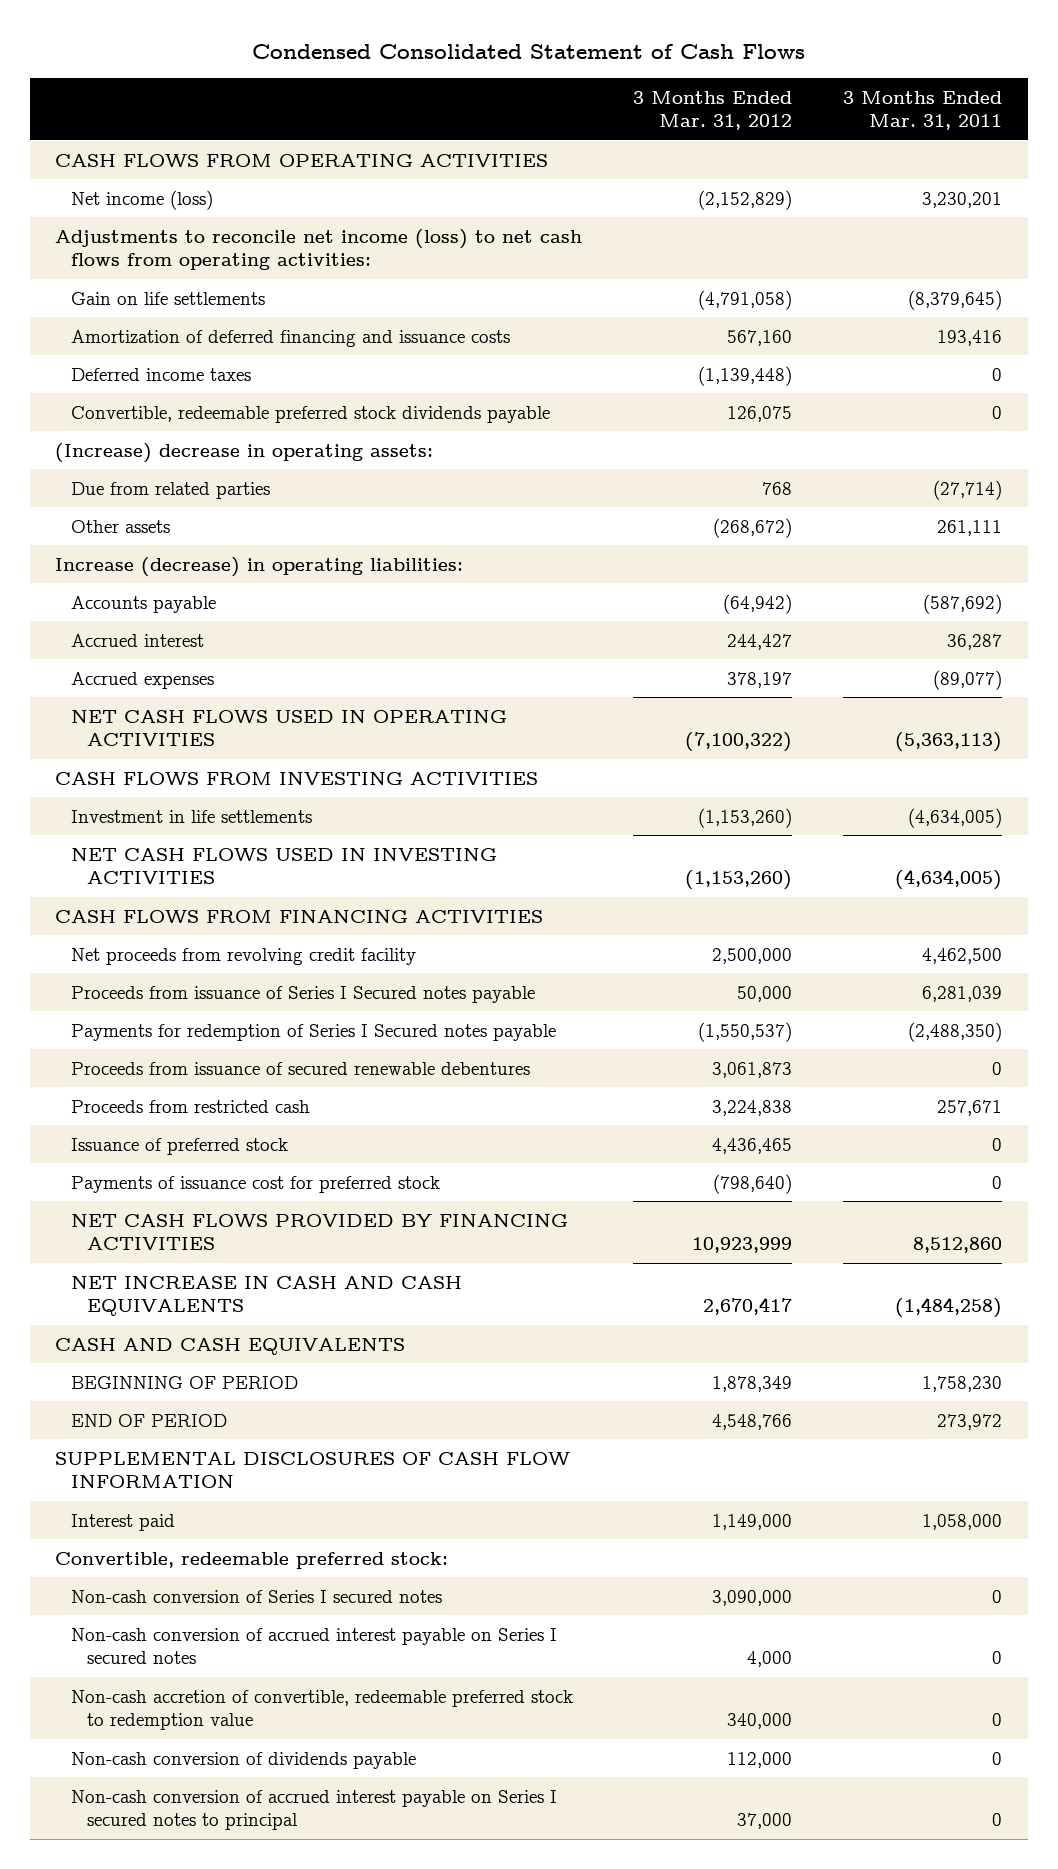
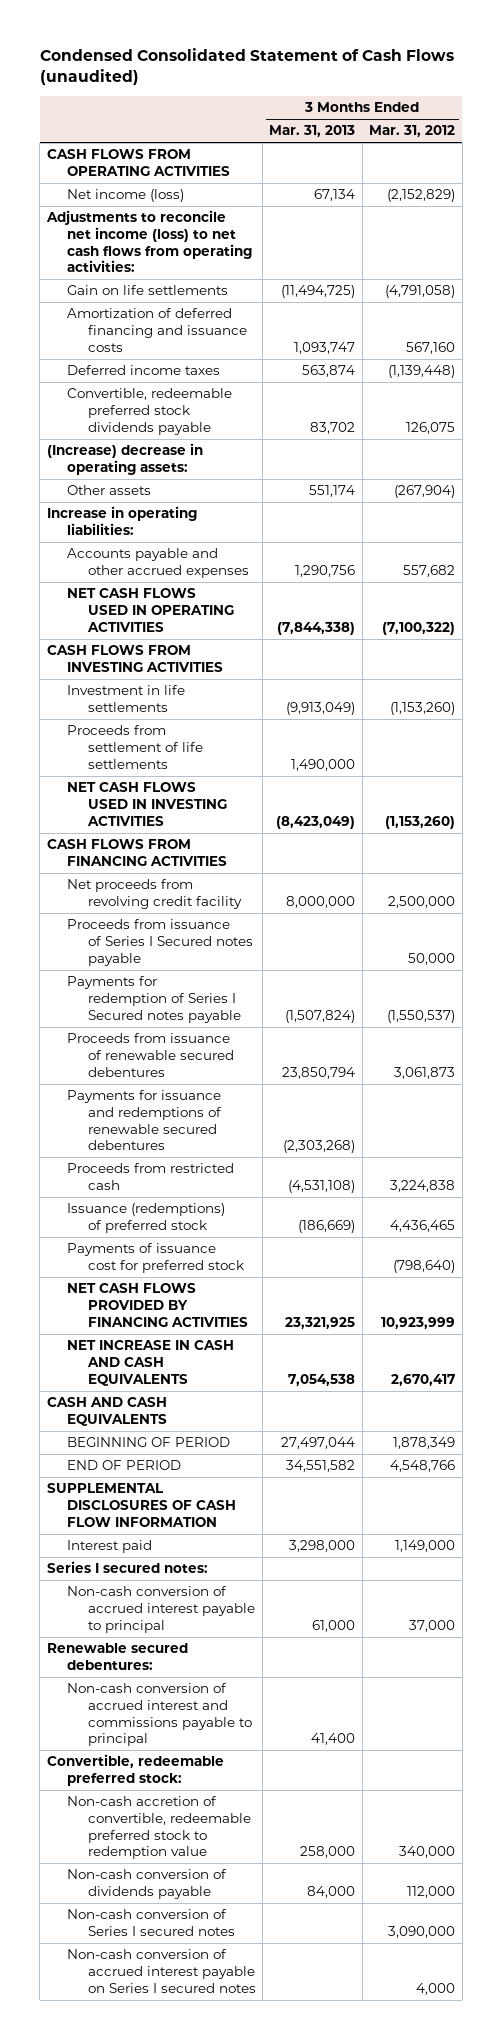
[251,44,805,60] Condensed Consolidated Statement of Cash Flows -> [39,47,454,86] Condensed Consolidated Statement of Cash Flows (unaudited)
[843,90,1003,131] 3 Months Ended Mar. 31, 2011 -> none
none -> [269,125,356,138] Mar. 31, 2013
[71,481,271,499] Due from related parties -> none
[71,595,217,613] Accounts payable -> none
[71,633,205,647] Accrued interest -> none
[71,671,215,689] Accrued expenses -> none
[713,517,793,538] (268,672) -> [394,485,456,499] (267,904)
[55,556,464,577] Increase (decrease) in operating liabilities: -> [46,506,197,536] Increase in operating liabilities:
none -> [67,548,249,579] Accounts payable and other accrued expenses
none -> [67,725,203,769] Proceeds from settlement of life settlements
[71,1061,531,1075] Proceeds from issuance of secured renewable debentures -> [67,1033,234,1077] Proceeds from issuance of renewable secured debentures
none -> [67,1090,222,1151] Payments for issuance and redemptions of renewable secured debentures
[71,1137,289,1155] Issuance of preferred stock -> [67,1203,226,1234] Issuance (redemptions) of preferred stock
none -> [46,1561,208,1574] Series I secured notes:
none -> [67,1586,255,1633] Non-cash conversion of accrued interest payable to principal
none -> [46,1643,188,1671] Renewable secured debentures:
none -> [67,1683,252,1747] Non-cash conversion of accrued interest and commissions payable to principal
[71,1789,558,1831] Non-cash conversion of accrued interest payable on Series I secured notes to principal -> none
[71,1589,443,1603] Non-cash conversion of Series I secured notes -> [67,1909,235,1937] Non-cash conversion of Series I secured notes
[71,1627,558,1665] Non-cash conversion of accrued interest payable on Series I secured notes -> [67,1949,256,1993] Non-cash conversion of accrued interest payable on Series I secured notes

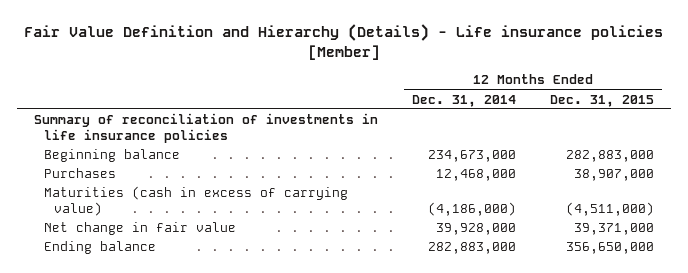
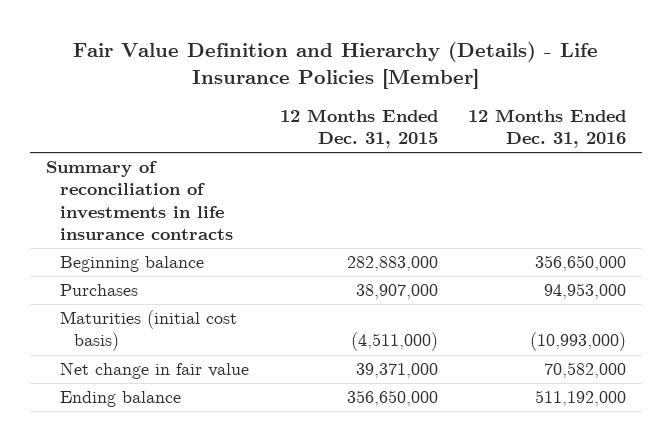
[24,24,664,61] Fair Value Definition and Hierarchy (Details) - Life insurance policies [Member] -> [73,42,599,90] Fair Value Definition and Hierarchy (Details) - Life Insurance Policies [Member]
[412,94,517,107] Dec. 31, 2014 -> none
none -> [468,108,627,148] 12 Months Ended Dec. 31, 2016
[34,113,379,143] Summary of reconciliation of investments in life insurance policies -> [45,161,233,240] Summary of reconciliation of investments in life insurance contracts
[44,186,349,216] Maturities (cash in excess of carrying value) -> [59,310,237,352] Maturities (initial cost basis)

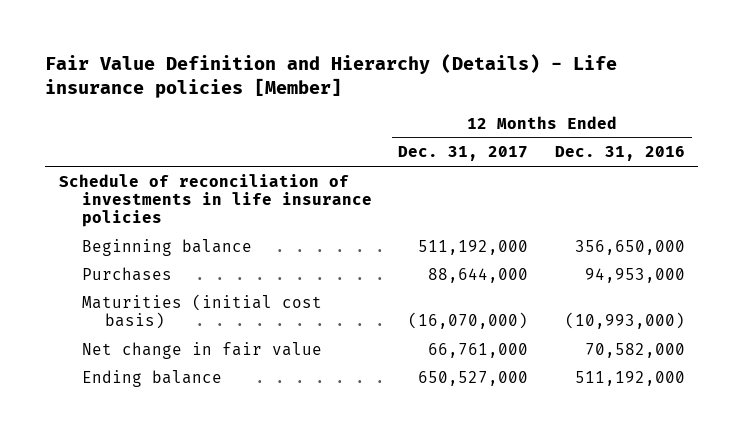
[73,42,599,90] Fair Value Definition and Hierarchy (Details) - Life Insurance Policies [Member] -> [45,53,618,98] Fair Value Definition and Hierarchy (Details) - Life insurance policies [Member]
[279,108,438,148] 12 Months Ended Dec. 31, 2015 -> none
none -> [398,146,529,162] Dec. 31, 2017
[45,161,233,240] Summary of reconciliation of investments in life insurance contracts -> [58,173,372,228] Schedule of reconciliation of investments in life insurance policies

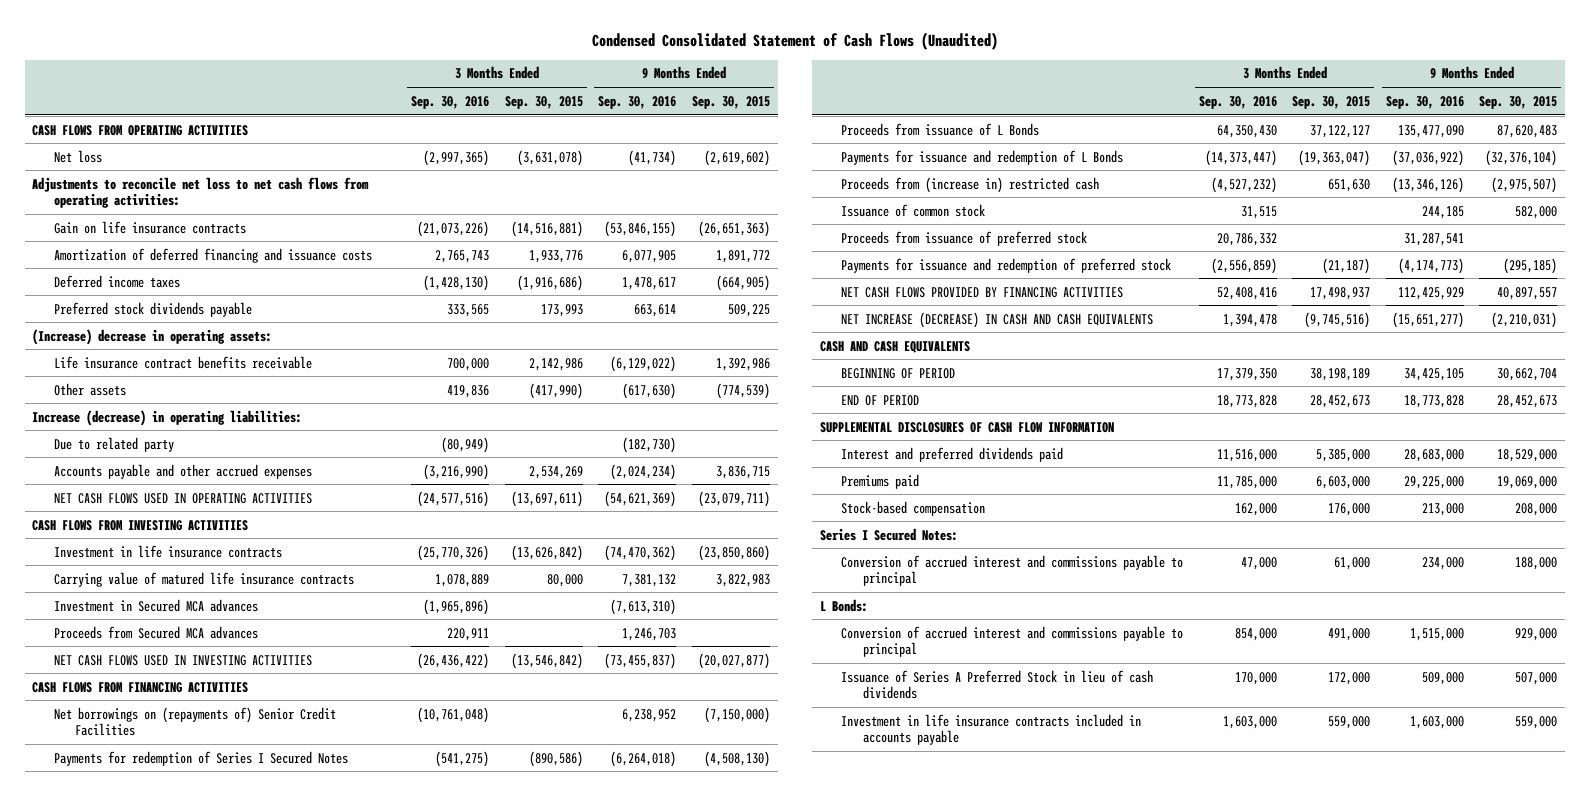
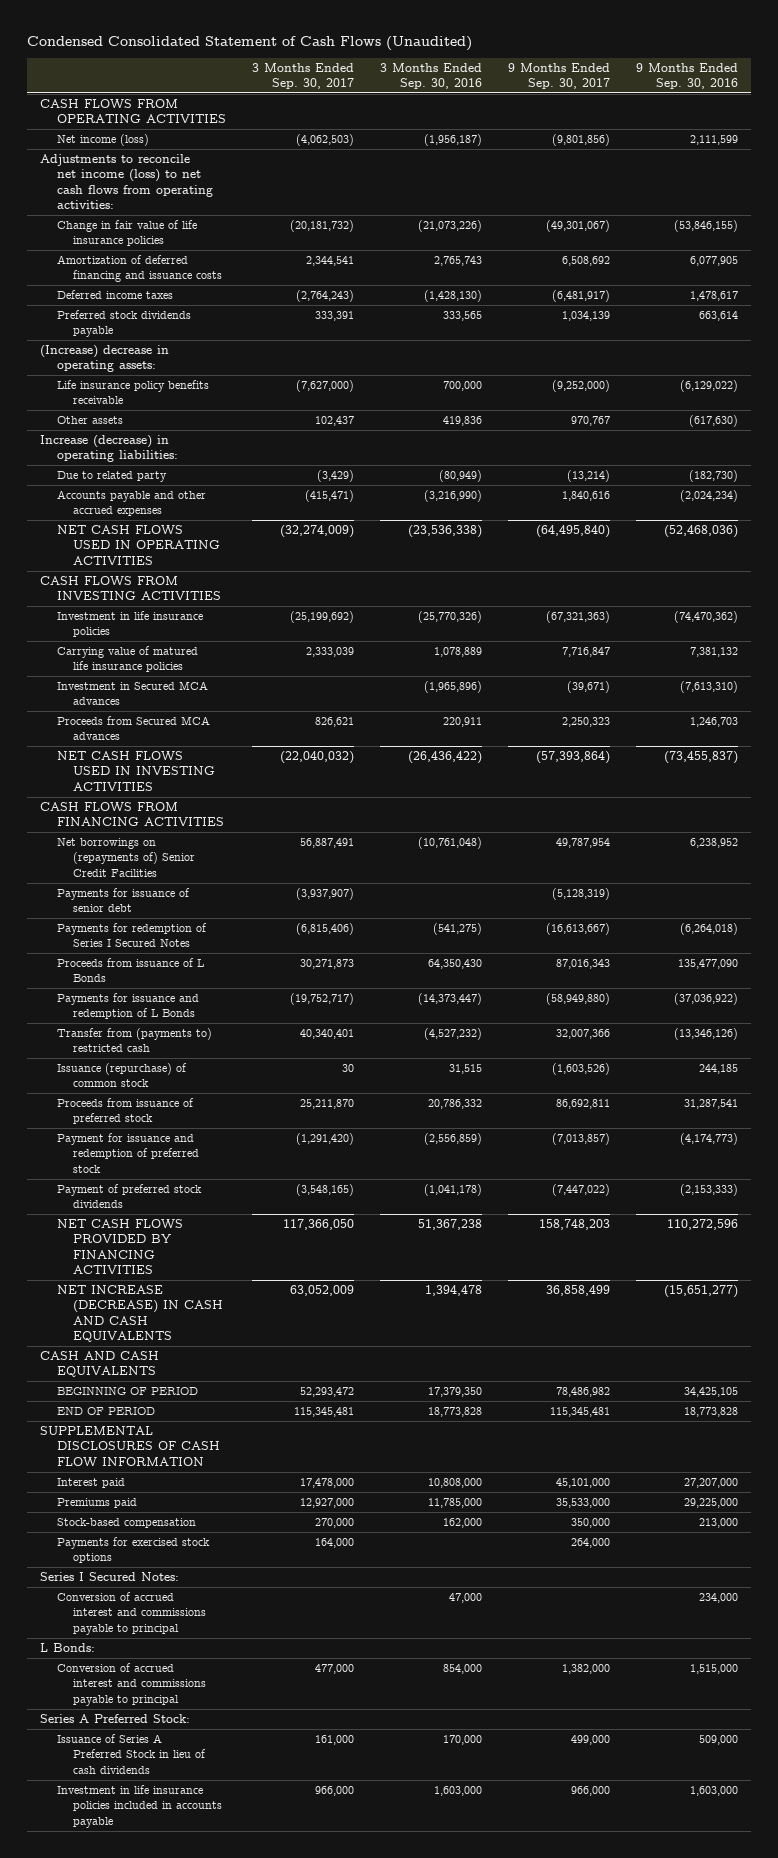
[504,95,583,109] Sep. 30, 2015 -> none
[691,95,770,109] Sep. 30, 2015 -> none
none -> [251,62,354,89] 3 Months Ended Sep. 30, 2017
none -> [508,62,611,89] 9 Months Ended Sep. 30, 2017
[53,149,102,163] Net loss -> [56,134,149,147] Net income (loss)
[423,149,490,166] (2,997,365) -> [423,134,482,147] (1,956,187)
[628,149,677,166] (41,734) -> [690,135,739,146] 2,111,599
[32,176,370,208] Adjustments to reconcile net loss to net cash flows from operating activities: -> [40,154,213,210] Adjustments to reconcile net income (loss) to net cash flows from operating activities:
[53,220,246,234] Gain on life insurance contracts -> [56,220,197,247] Change in fair value of life insurance policies
[53,355,312,369] Life insurance contract benefits receivable -> [56,380,209,405] Life insurance policy benefits receivable
[417,490,490,507] (24,577,516) -> [407,525,482,539] (23,536,338)
[604,490,677,507] (54,621,369) -> [664,525,739,539] (52,468,036)
[53,544,282,558] Investment in life insurance contracts -> [56,611,203,638] Investment in life insurance policies
[53,571,354,587] Carrying value of matured life insurance contracts -> [56,646,198,673] Carrying value of matured life insurance policies
none -> [56,888,190,913] Payments for issuance of senior debt
[841,176,1100,193] Proceeds from (increase in) restricted cash -> [56,1028,212,1053] Transfer from (payments to) restricted cash
[841,203,986,217] Issuance of common stock -> [56,1063,187,1088] Issuance (repurchase) of common stock
[841,257,1172,273] Payments for issuance and redemption of preferred stock -> [56,1133,199,1173] Payment for issuance and redemption of preferred stock
none -> [56,1184,202,1209] Payment of preferred stock dividends
[1216,286,1277,300] 52,408,416 -> [417,1219,482,1231] 51,367,238
[1397,286,1464,300] 112,425,929 -> [667,1219,739,1231] 110,272,596
[841,446,1064,462] Interest and preferred dividends paid -> none
none -> [56,1478,125,1489] Interest paid
none -> [56,1537,210,1564] Payments for exercised stock options
none -> [40,1714,191,1724] Series A Preferred Stock:
[841,713,1142,745] Investment in life insurance contracts included in accounts payable -> [56,1785,222,1828] Investment in life insurance policies included in accounts payable

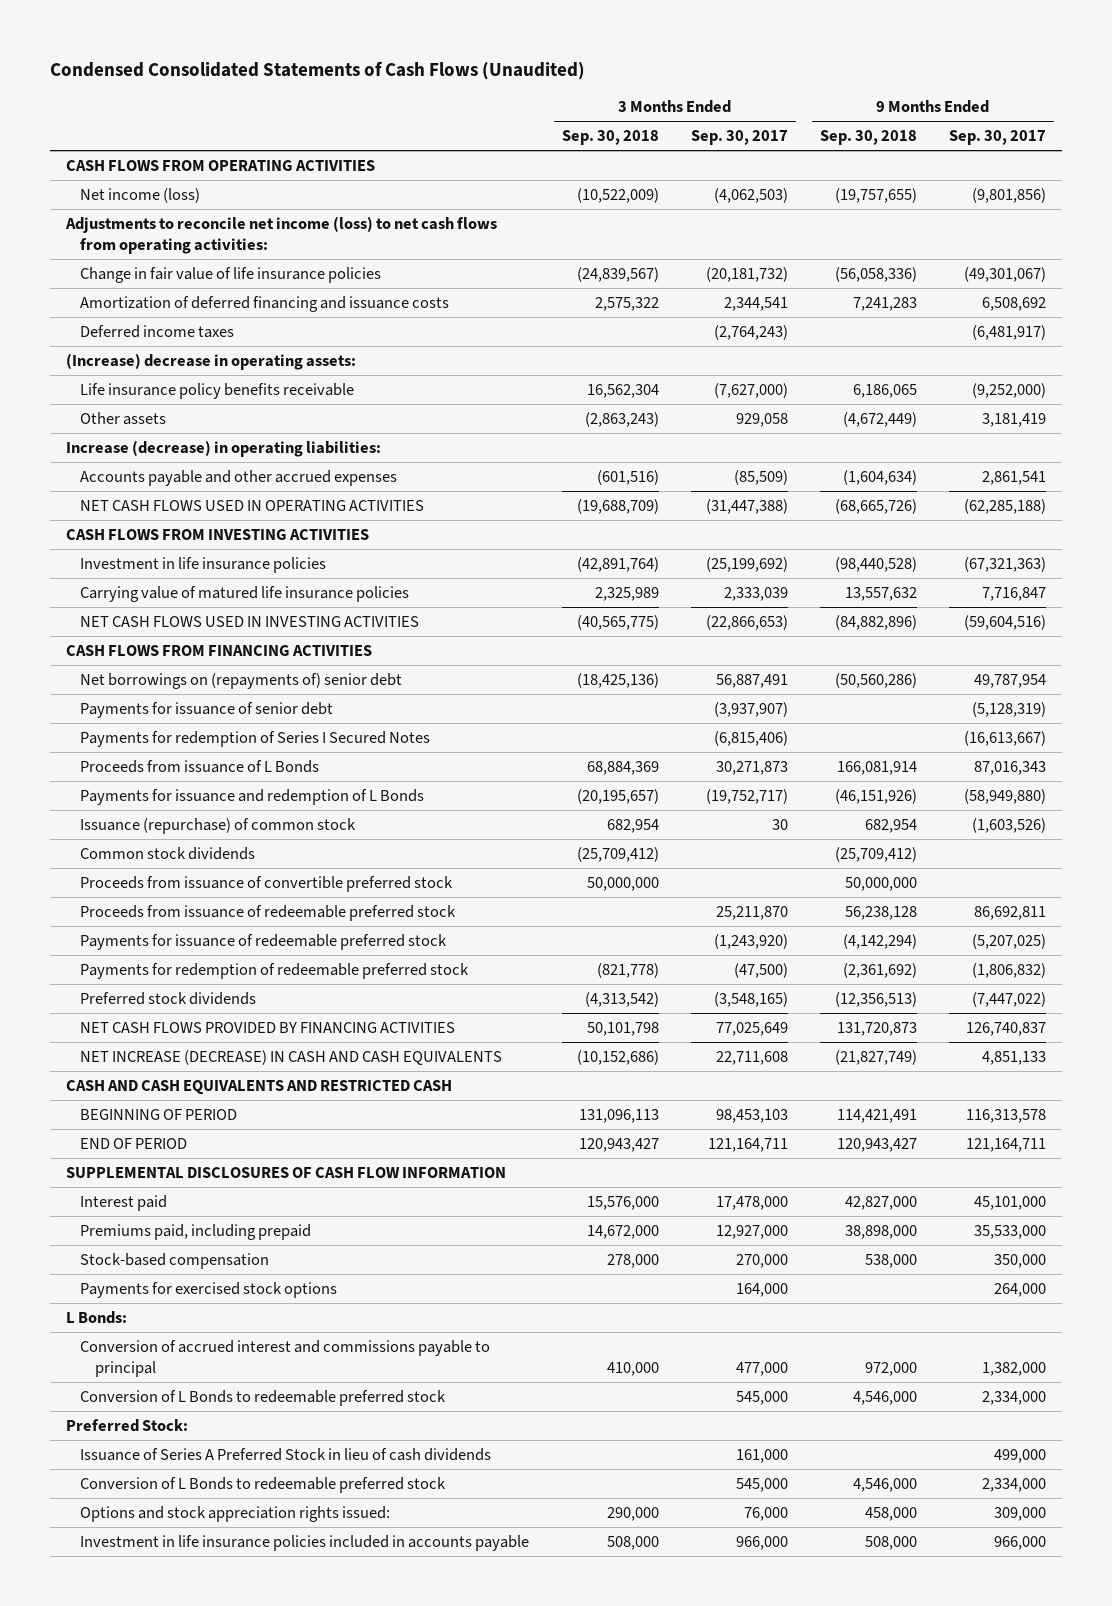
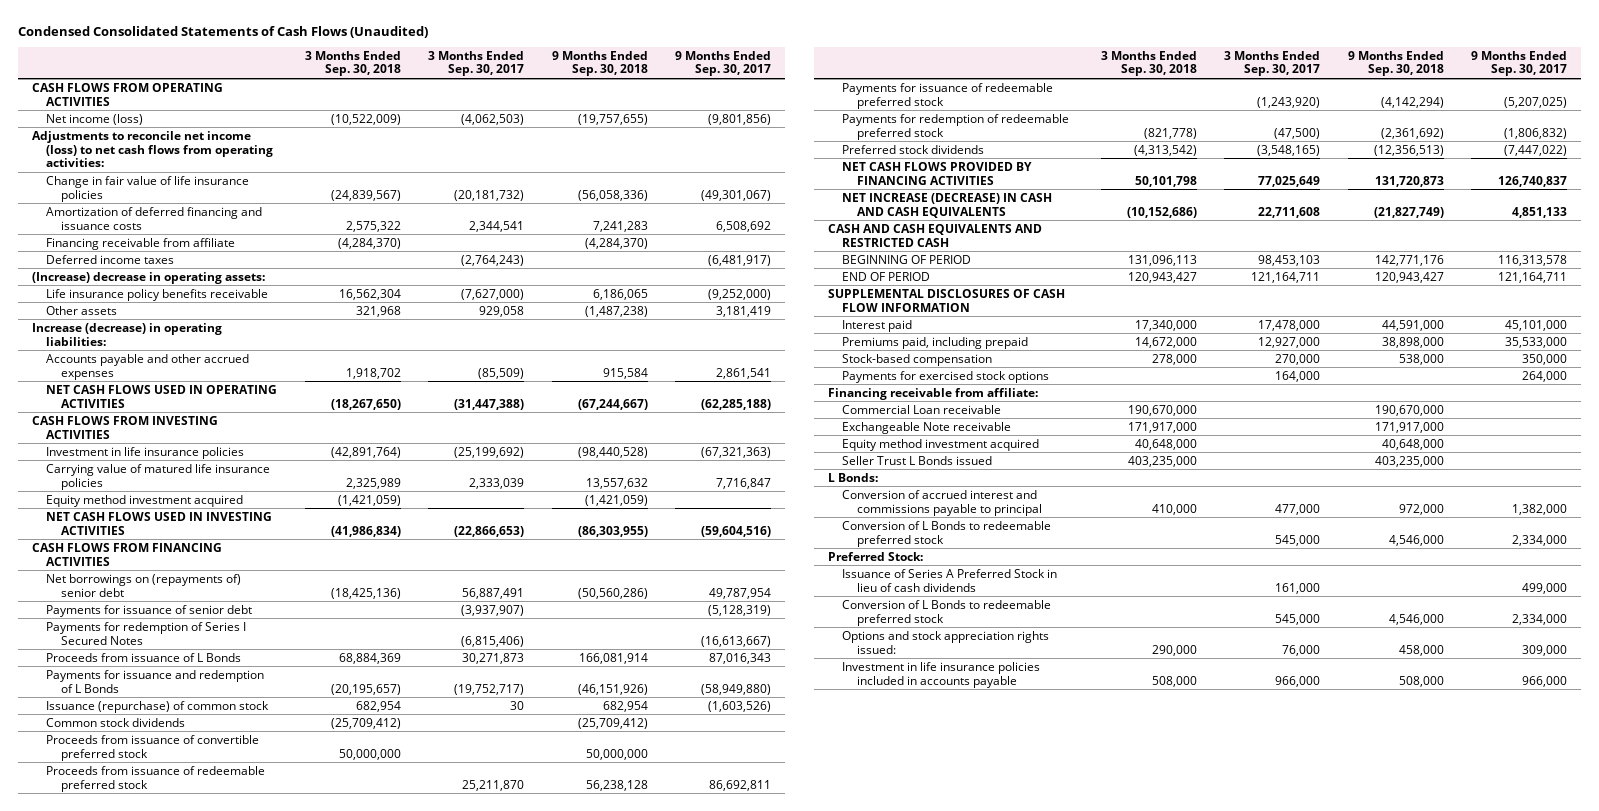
none -> [46,237,236,250] Financing receivable from affiliate
[584,411,659,427] (2,863,243) -> [355,305,401,317] 321,968
[842,411,917,427] (4,672,449) -> [584,305,648,317] (1,487,238)
[596,469,659,485] (601,516) -> [345,367,401,379] 1,918,702
[842,469,917,485] (1,604,634) -> [602,367,648,379] 915,584
[576,498,659,514] (19,688,709) -> [330,398,401,410] (18,267,650)
[834,498,917,514] (68,665,726) -> [577,398,648,410] (67,244,667)
none -> [46,494,244,507] Equity method investment acquired
[576,614,659,630] (40,565,775) -> [330,525,401,537] (41,986,834)
[834,614,917,630] (84,882,896) -> [577,525,648,537] (86,303,955)
[836,1108,917,1123] 114,421,491 -> [1374,254,1444,266] 142,771,176
[586,1195,659,1210] 15,576,000 -> [1134,319,1197,331] 17,340,000
[844,1195,917,1210] 42,827,000 -> [1381,319,1444,331] 44,591,000
none -> [827,387,1038,400] Financing receivable from affiliate:
none -> [842,404,1002,414] Commercial Loan receivable
none -> [842,421,1012,434] Exchangeable Note receivable
none -> [842,438,1040,451] Equity method investment acquired
none -> [842,455,993,465] Seller Trust L Bonds issued

